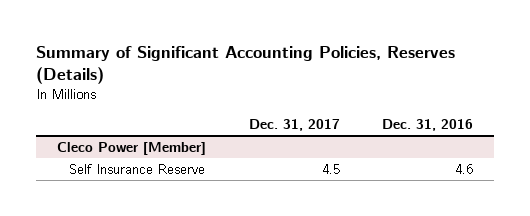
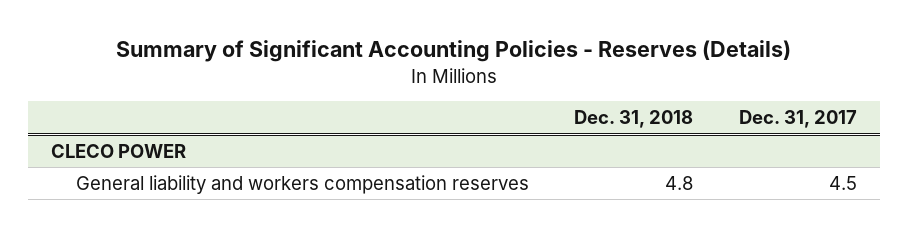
[36,46,456,85] Summary of Significant Accounting Policies, Reserves (Details) -> [116,40,792,63] Summary of Significant Accounting Policies - Reserves (Details)
[381,119,473,132] Dec. 31, 2016 -> none
none -> [574,110,694,129] Dec. 31, 2018
[57,141,207,155] Cleco Power [Member] -> [51,144,187,159] CLECO POWER
[69,163,206,174] Self Insurance Reserve -> [75,175,529,195] General liability and workers compensation reserves

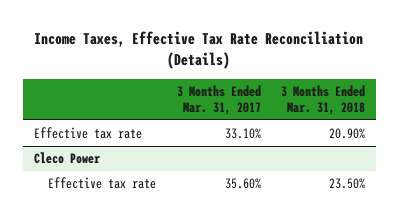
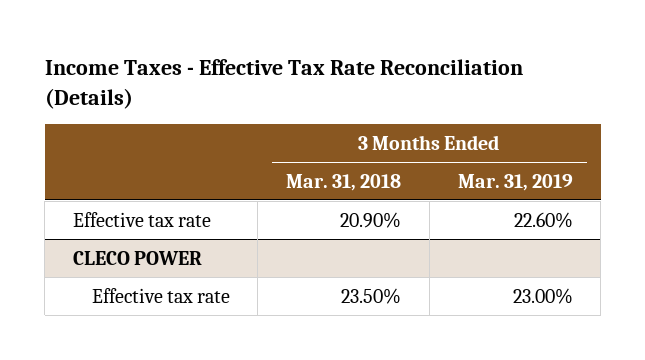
[34,31,364,70] Income Taxes, Effective Tax Rate Reconciliation (Details) -> [44,58,523,109] Income Taxes - Effective Tax Rate Reconciliation (Details)
[176,85,261,115] 3 Months Ended Mar. 31, 2017 -> none
none -> [457,173,573,191] Mar. 31, 2019
[33,152,100,165] Cleco Power -> [72,250,202,265] CLECO POWER

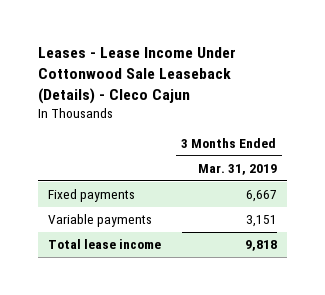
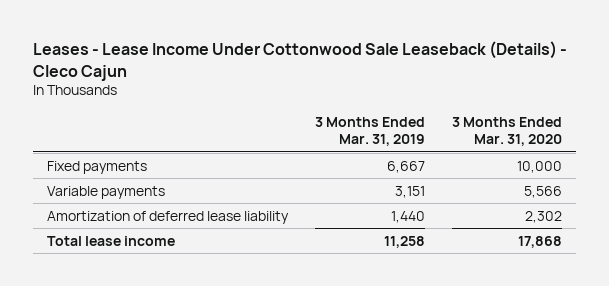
none -> [452,117,563,147] 3 Months Ended Mar. 31, 2020
none -> [46,210,289,224] Amortization of deferred lease liability
[244,240,277,252] 9,818 -> [384,235,426,248] 11,258

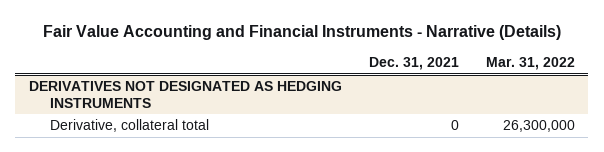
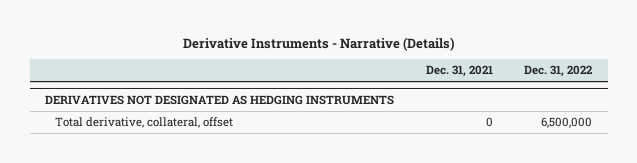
[42,25,561,41] Fair Value Accounting and Financial Instruments - Narrative (Details) -> [182,36,455,51] Derivative Instruments - Narrative (Details)
[485,57,575,71] Mar. 31, 2022 -> none
none -> [523,65,592,78] Dec. 31, 2022
[50,119,210,133] Derivative, collateral total -> [54,117,233,129] Total derivative, collateral, offset

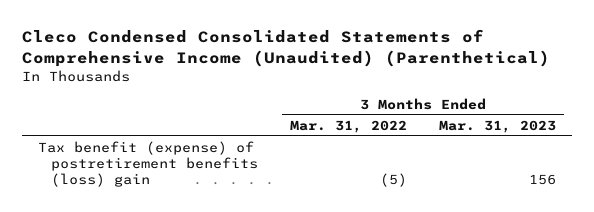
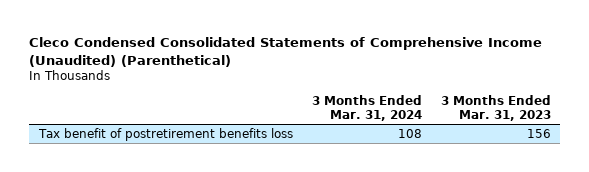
[290,119,408,133] Mar. 31, 2022 -> none
none -> [311,95,422,122] 3 Months Ended Mar. 31, 2024
[37,141,259,188] Tax benefit (expense) of postretirement benefits (loss) gain -> [37,128,293,142] Tax benefit of postretirement benefits loss

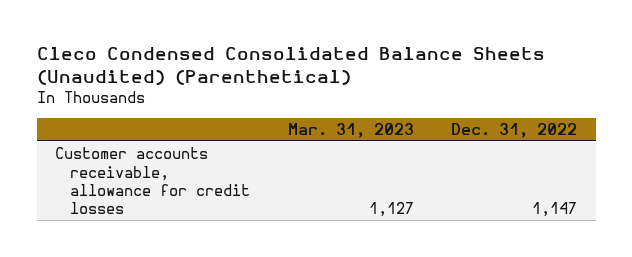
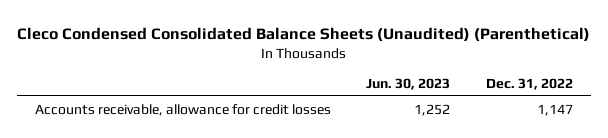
[287,122,414,138] Mar. 31, 2023 -> none
none -> [366,78,451,91] Jun. 30, 2023
[55,147,250,215] Customer accounts receivable, allowance for credit losses -> [34,103,331,116] Accounts receivable, allowance for credit losses

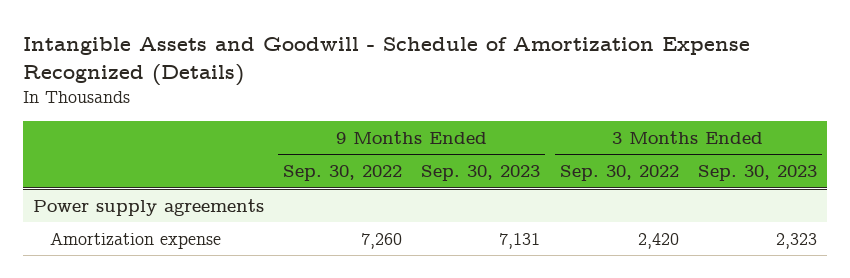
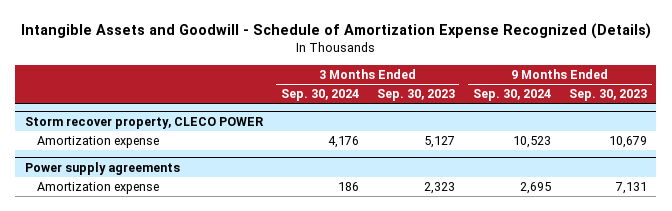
[282,165,402,182] Sep. 30, 2022 -> none
[559,165,679,182] Sep. 30, 2022 -> none
none -> [280,89,359,102] Sep. 30, 2024
none -> [472,89,551,102] Sep. 30, 2024
none -> [24,116,264,129] Storm recover property, CLECO POWER
none -> [36,135,159,148] Amortization expense

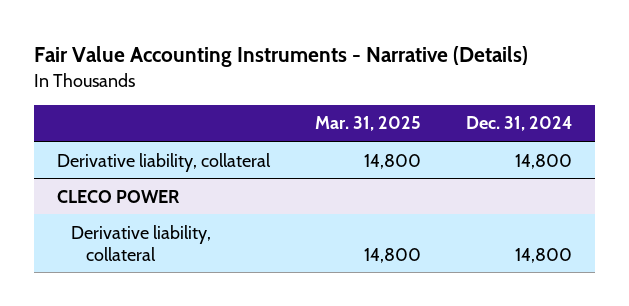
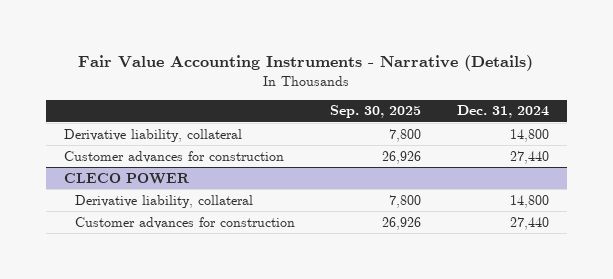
[315,116,422,132] Mar. 31, 2025 -> none
none -> [330,105,422,119] Sep. 30, 2025
none -> [63,150,284,163] Customer advances for construction
none -> [74,216,295,229] Customer advances for construction

